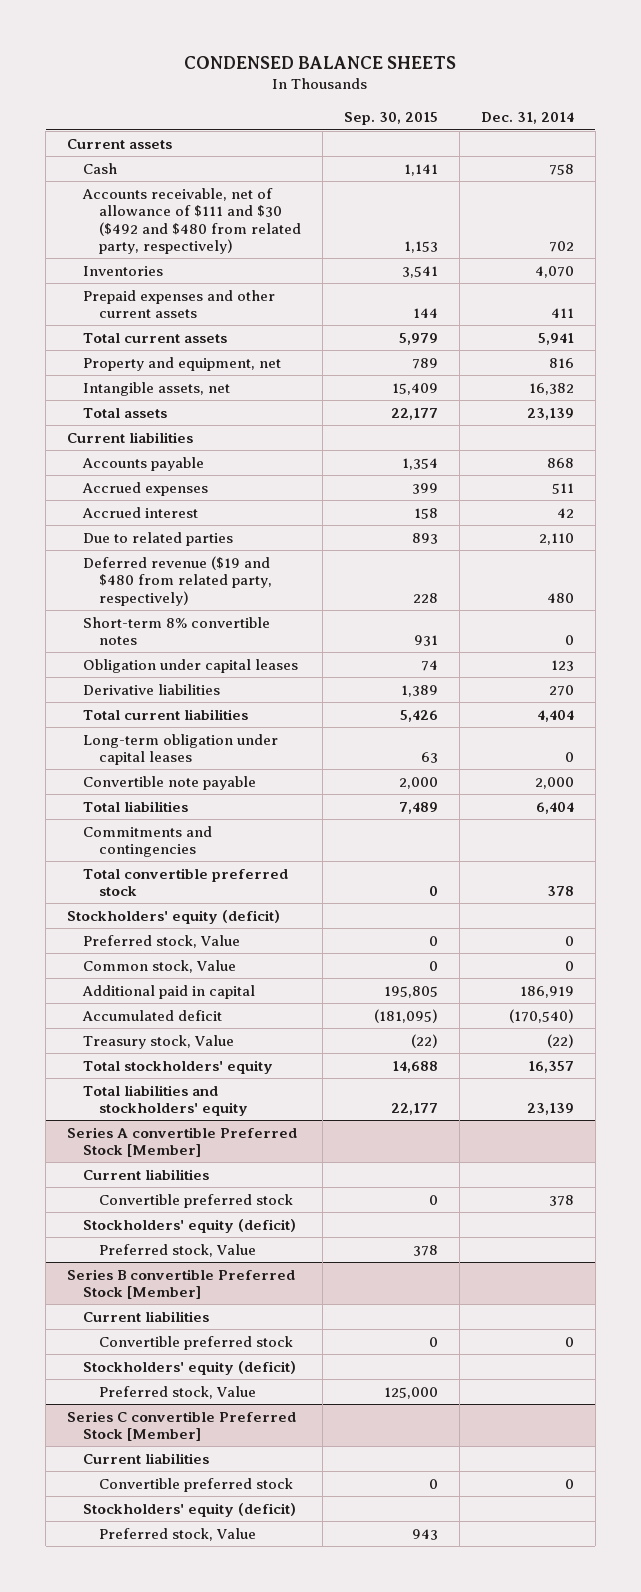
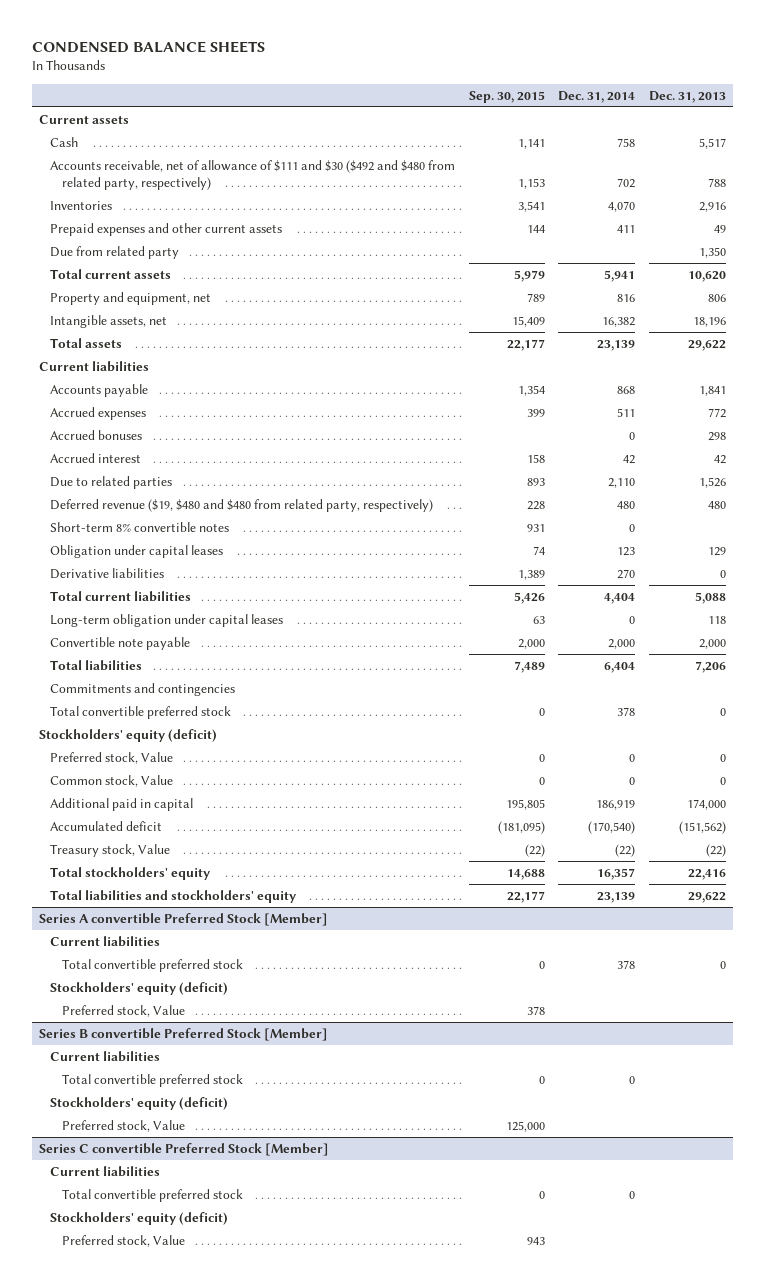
none -> [648,90,726,103] Dec. 31, 2013
none -> [50,245,180,259] Due from related party
none -> [50,429,143,440] Accrued bonuses
[83,555,273,606] Deferred revenue ($19 and $480 from related party, respectively) -> [50,498,434,512] Deferred revenue ($19, $480 and $480 from related party, respectively)
[99,1193,294,1208] Convertible preferred stock -> [61,958,243,972] Total convertible preferred stock
[99,1335,294,1350] Convertible preferred stock -> [61,1073,243,1087] Total convertible preferred stock
[99,1477,294,1492] Convertible preferred stock -> [61,1188,243,1202] Total convertible preferred stock

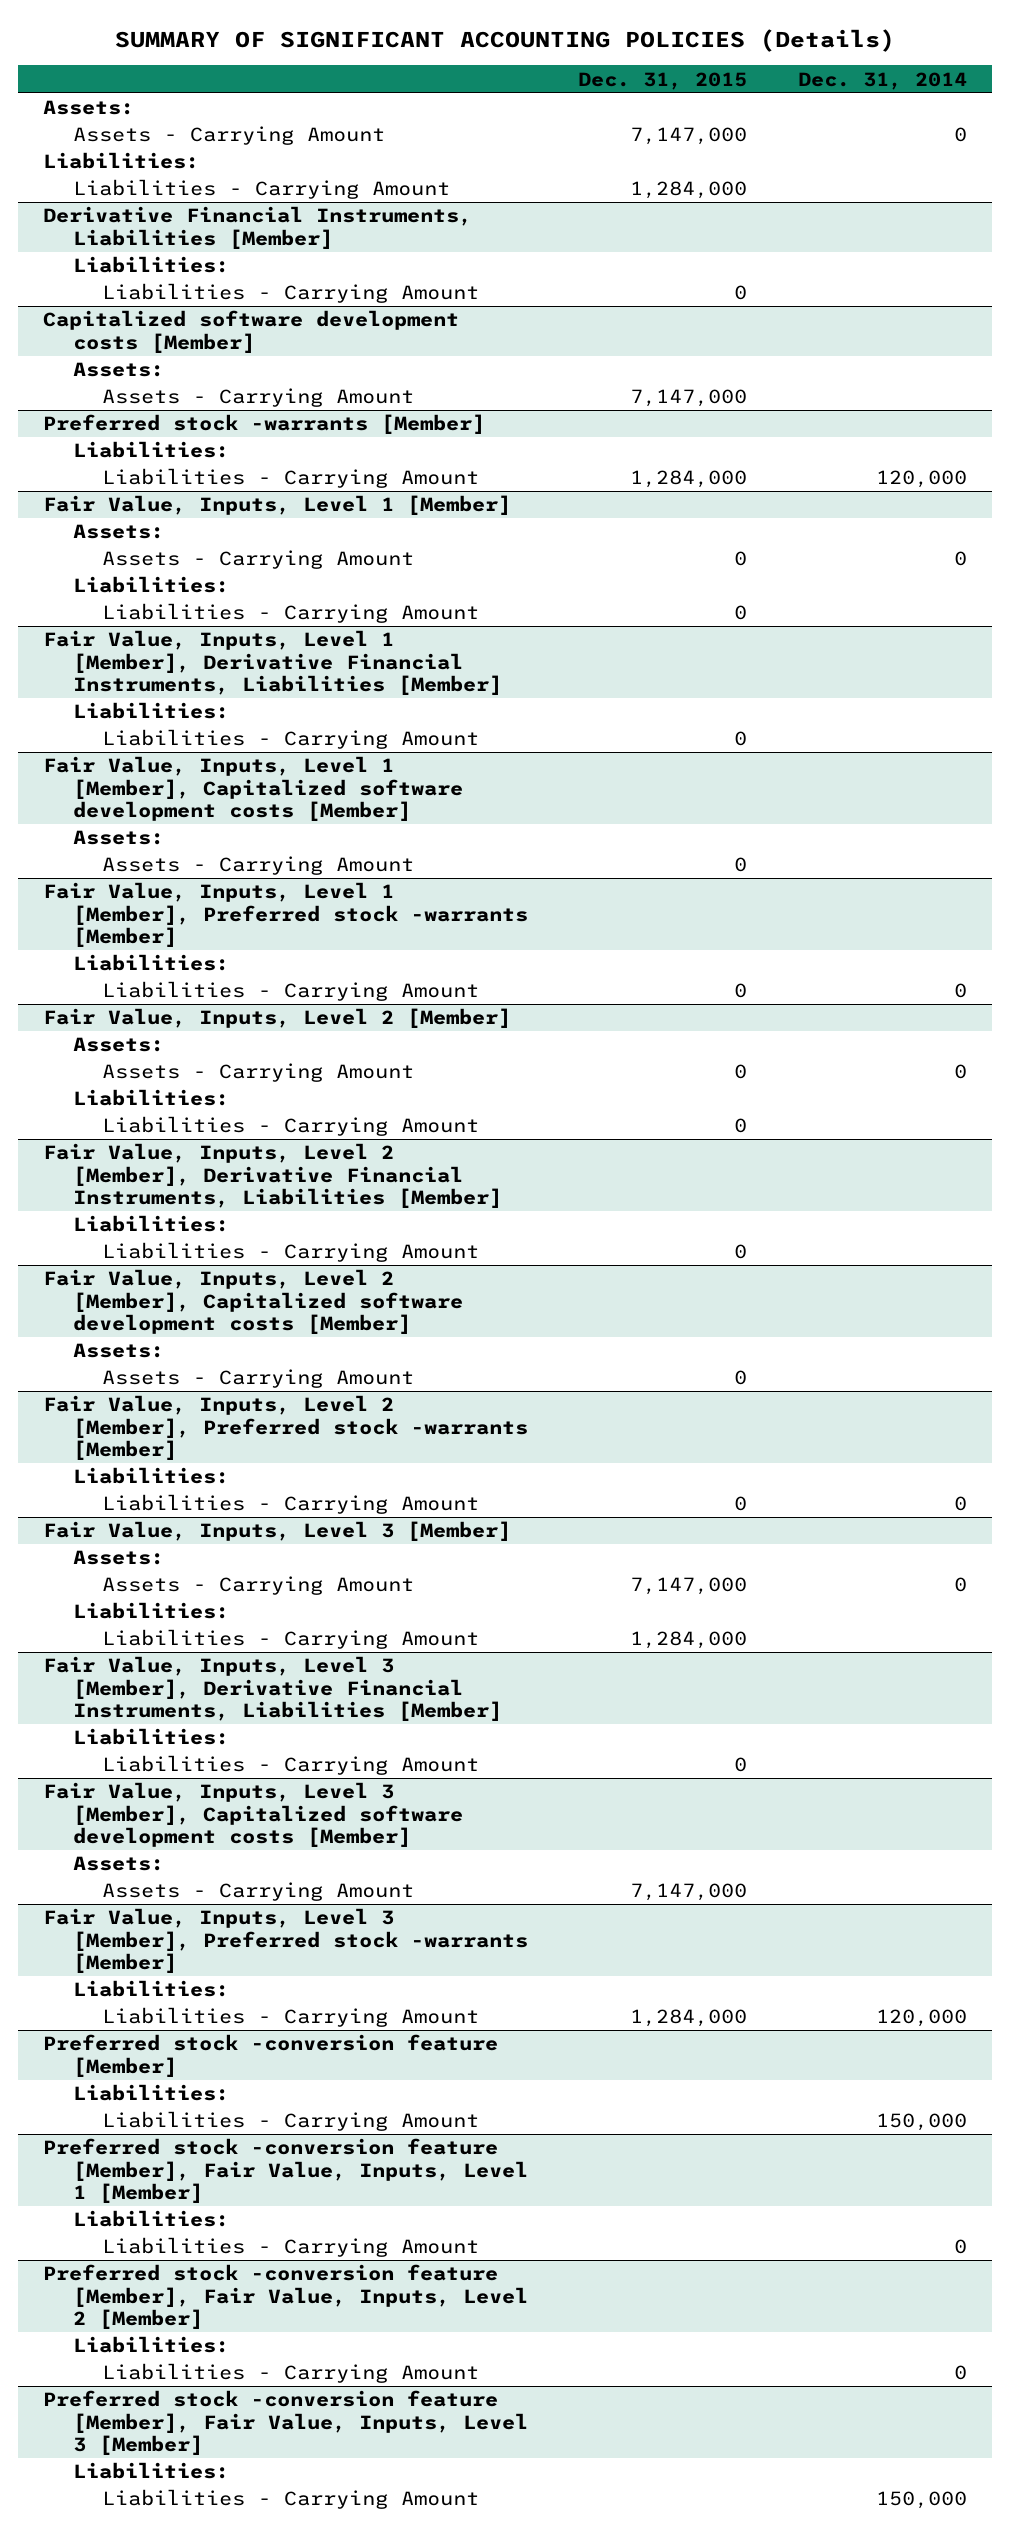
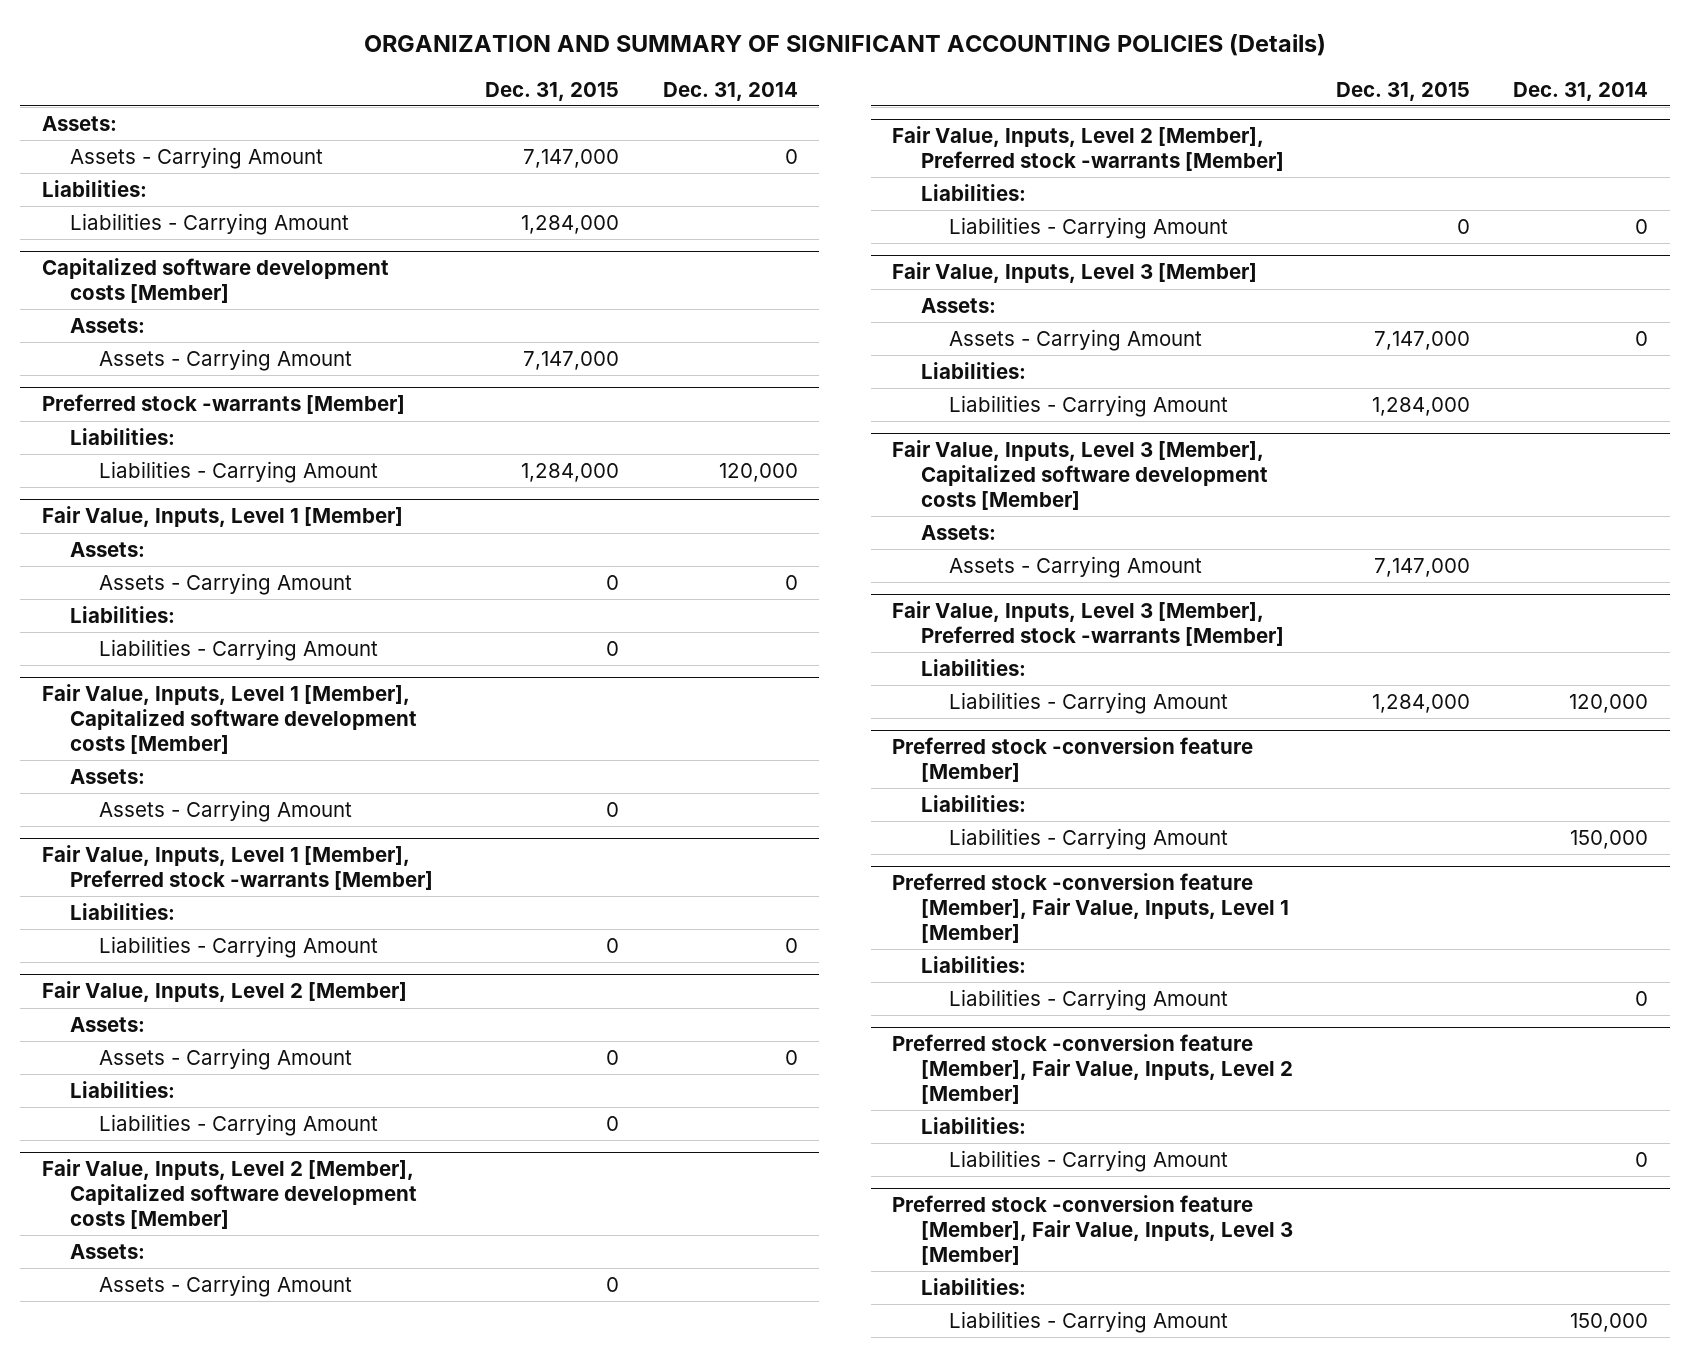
[114,28,895,52] SUMMARY OF SIGNIFICANT ACCOUNTING POLICIES (Details) -> [363,33,1326,56] ORGANIZATION AND SUMMARY OF SIGNIFICANT ACCOUNTING POLICIES (Details)
[42,206,472,249] Derivative Financial Instruments, Liabilities [Member] -> none
[72,256,229,274] Liabilities: -> none
[102,283,480,304] Liabilities - Carrying Amount -> none
[42,630,502,695] Fair Value, Inputs, Level 1 [Member], Derivative Financial Instruments, Liabilities [Member] -> none
[72,702,229,720] Liabilities: -> none
[102,729,480,750] Liabilities - Carrying Amount -> none
[42,1143,502,1208] Fair Value, Inputs, Level 2 [Member], Derivative Financial Instruments, Liabilities [Member] -> none
[72,1215,229,1233] Liabilities: -> none
[102,1242,480,1263] Liabilities - Carrying Amount -> none
[42,1656,502,1721] Fair Value, Inputs, Level 3 [Member], Derivative Financial Instruments, Liabilities [Member] -> none
[72,1728,229,1746] Liabilities: -> none
[102,1755,480,1776] Liabilities - Carrying Amount -> none

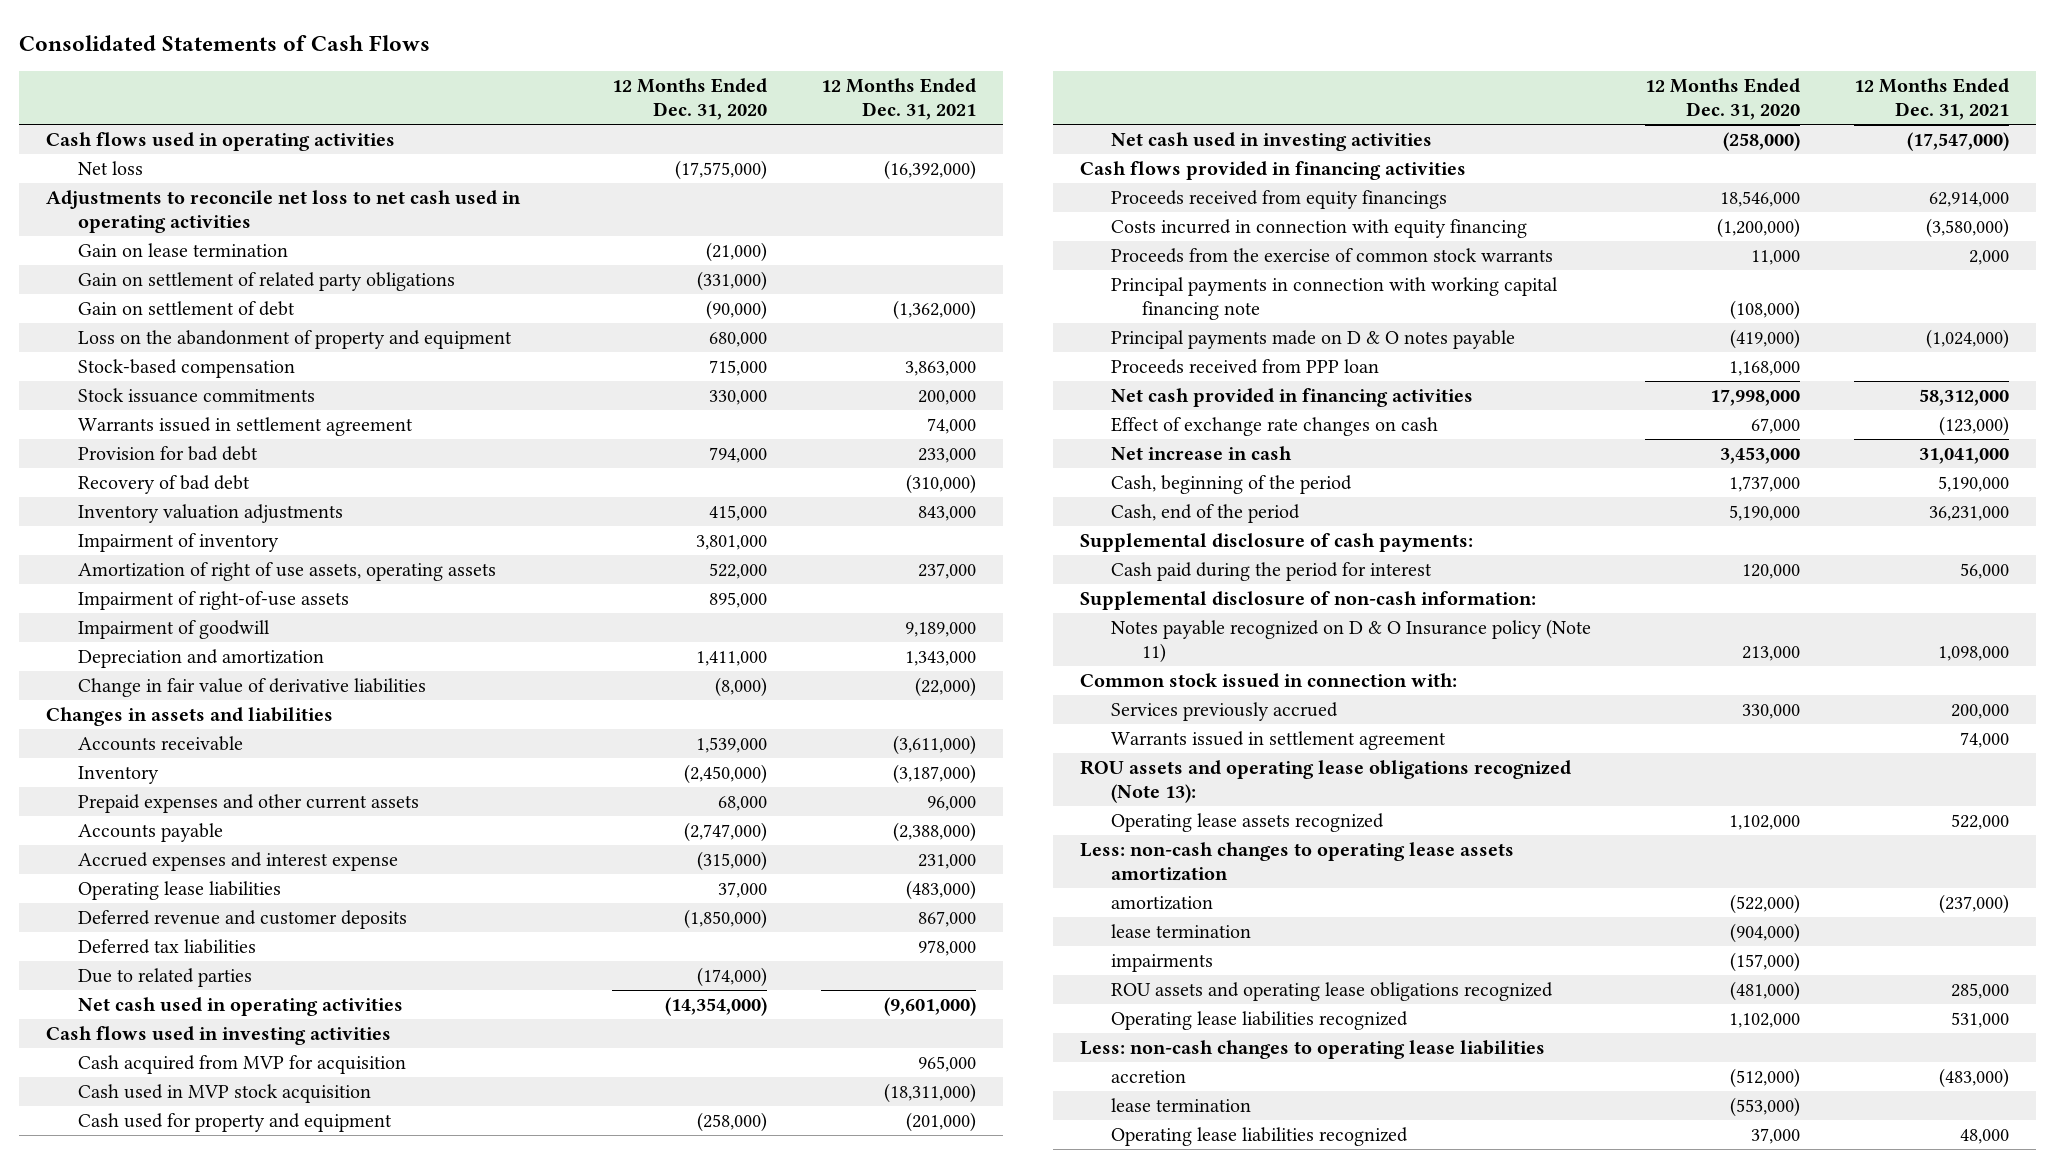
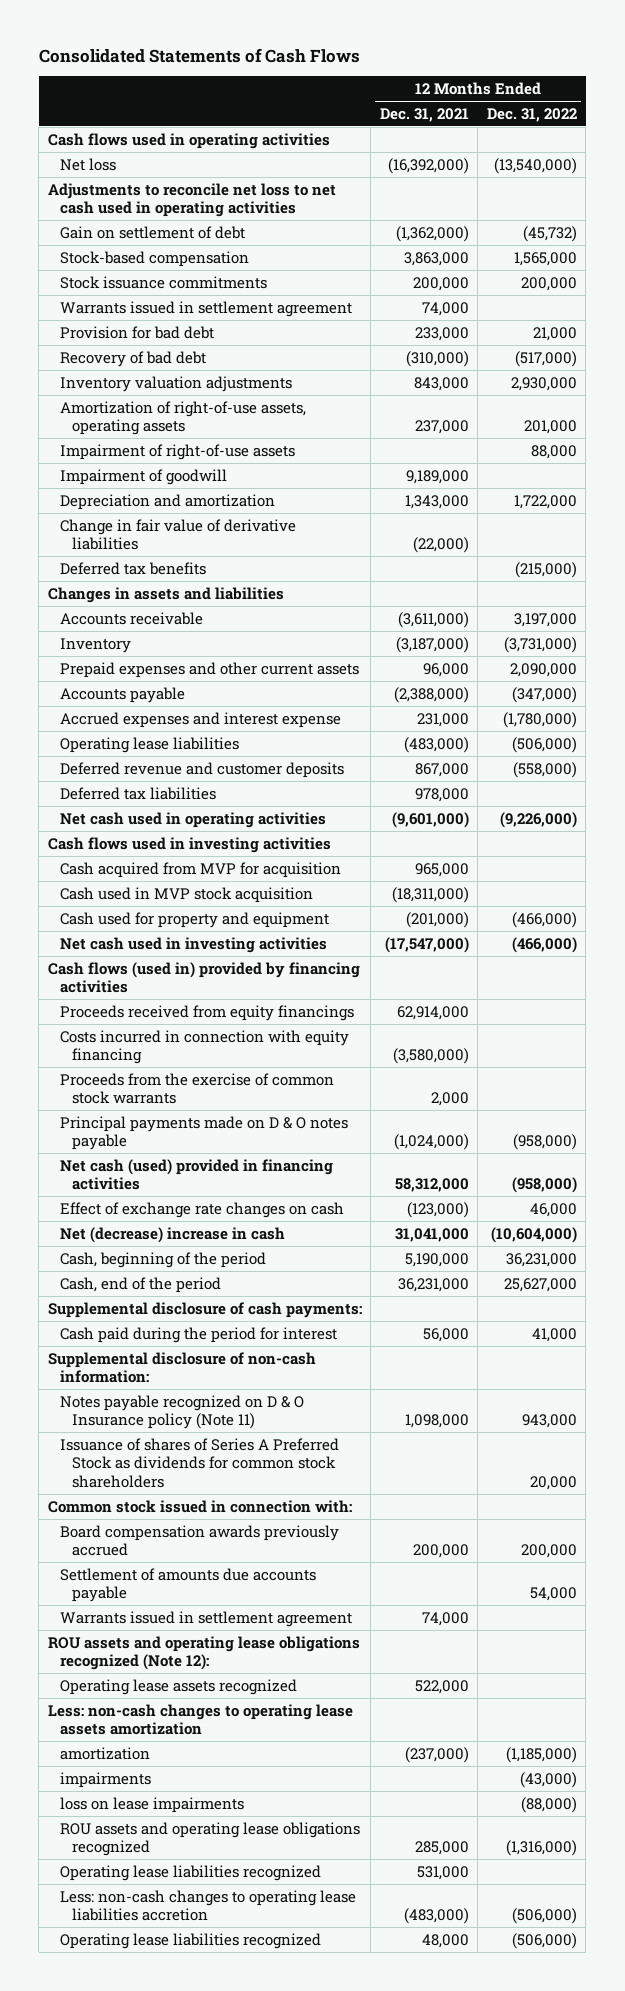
[611,77,767,120] 12 Months Ended Dec. 31, 2020 -> none
none -> [486,107,577,122] Dec. 31, 2022
[77,243,288,258] Gain on lease termination -> none
[77,272,455,292] Gain on settlement of related party obligations -> none
[77,330,512,350] Loss on the abandonment of property and equipment -> none
[77,533,279,553] Impairment of inventory -> none
[77,562,496,582] Amortization of right of use assets, operating assets -> [59,400,306,436] Amortization of right-of-use assets, operating assets
none -> [59,561,206,575] Deferred tax benefits
[77,968,252,988] Due to related parties -> none
[1079,161,1466,181] Cash flows provided in financing activities -> [47,961,360,994] Cash flows (used in) provided by financing activities
[1111,277,1559,321] Principal payments in connection with working capital financing note -> none
[1111,359,1380,375] Proceeds received from PPP loan -> none
[1111,388,1474,408] Net cash provided in financing activities -> [59,1158,333,1191] Net cash (used) provided in financing activities
[1111,446,1293,461] Net increase in cash -> [59,1226,285,1243] Net (decrease) increase in cash
none -> [59,1437,339,1488] Issuance of shares of Series A Preferred Stock as dividends for common stock shareholders
[1111,702,1339,722] Services previously accrued -> none
none -> [59,1524,339,1557] Board compensation awards previously accrued
none -> [59,1567,316,1603] Settlement of amounts due accounts payable
[1079,760,1571,804] ROU assets and operating lease obligations recognized (Note 13): -> [47,1635,360,1671] ROU assets and operating lease obligations recognized (Note 12):
[1111,924,1252,939] lease termination -> none
none -> [59,1796,244,1813] loss on lease impairments
[1079,1040,1545,1060] Less: non-cash changes to operating lease liabilities -> none
[1111,1098,1252,1113] lease termination -> none
[1111,1070,1187,1084] accretion -> [59,1889,356,1922] Less: non-cash changes to operating lease liabilities accretion

